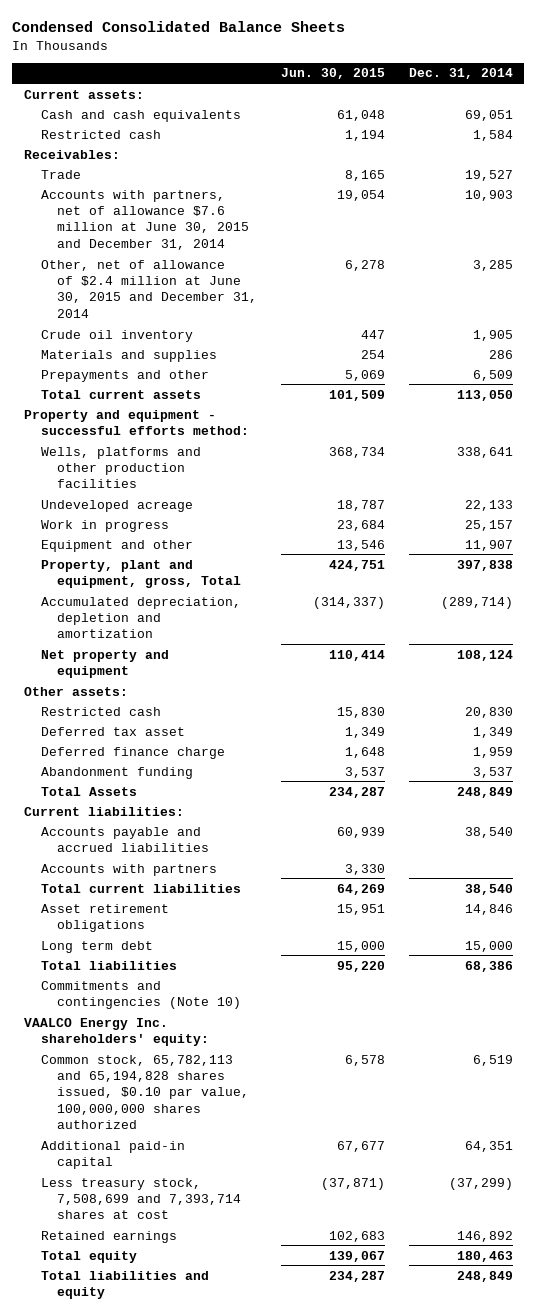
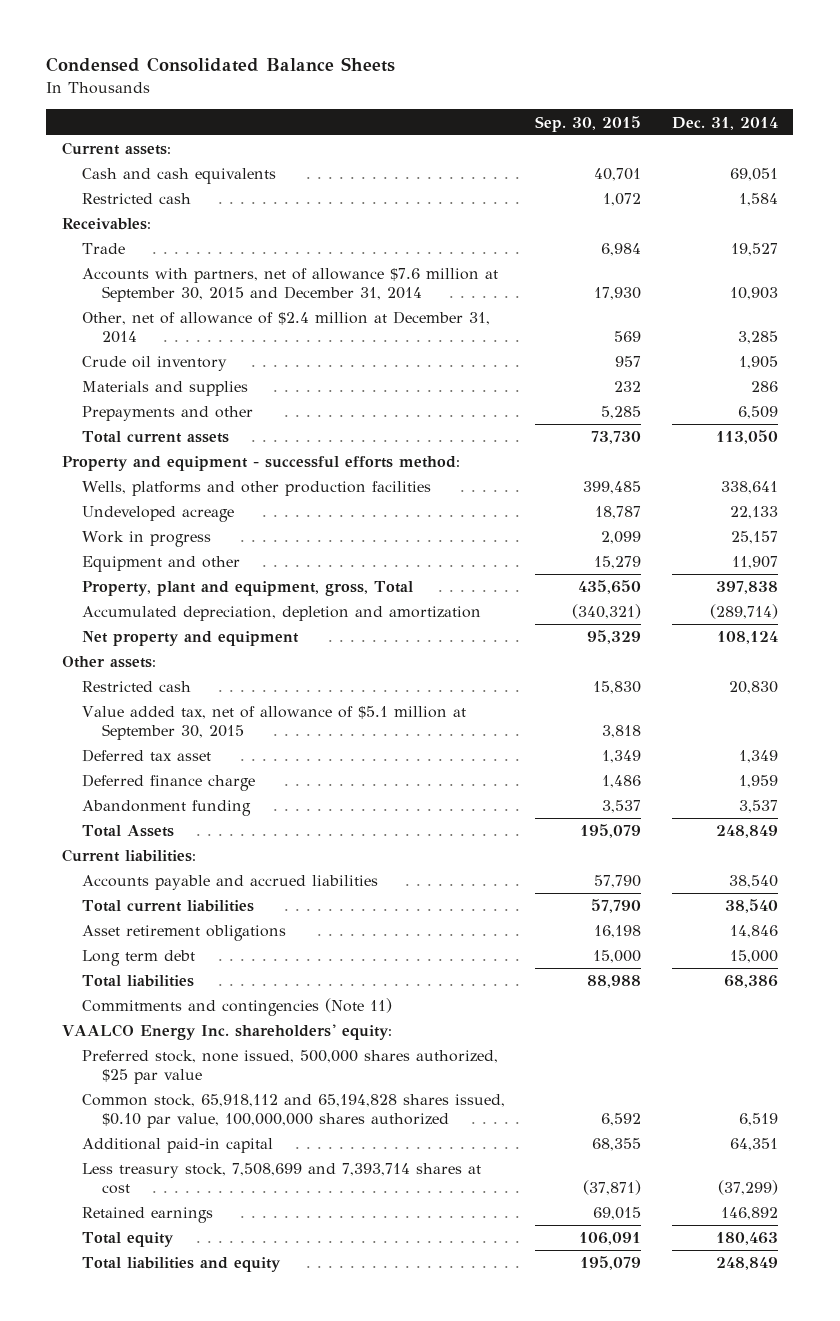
[280,68,385,80] Jun. 30, 2015 -> none
none -> [535,115,642,132] Sep. 30, 2015
[40,189,250,250] Accounts with partners, net of allowance $7.6 million at June 30, 2015 and December 31, 2014 -> [81,268,498,303] Accounts with partners, net of allowance $7.6 million at September 30, 2015 and December 31, 2014
[40,259,258,318] Other, net of allowance of $2.4 million at June 30, 2015 and December 31, 2014 -> [81,311,490,344] Other, net of allowance of $2.4 million at December 31, 2014
none -> [81,706,466,741] Value added tax, net of allowance of $5.1 million at September 30, 2015
[40,863,217,876] Accounts with partners -> none
[40,980,242,1009] Commitments and contingencies (Note 10) -> [81,998,392,1017] Commitments and contingencies (Note 11)
none -> [81,1050,498,1085] Preferred stock, none issued, 500,000 shares authorized, $25 par value
[40,1054,250,1129] Common stock, 65,782,113 and 65,194,828 shares issued, $0.10 par value, 100,000,000 shares authorized -> [81,1094,505,1129] Common stock, 65,918,112 and 65,194,828 shares issued, $0.10 par value, 100,000,000 shares authorized

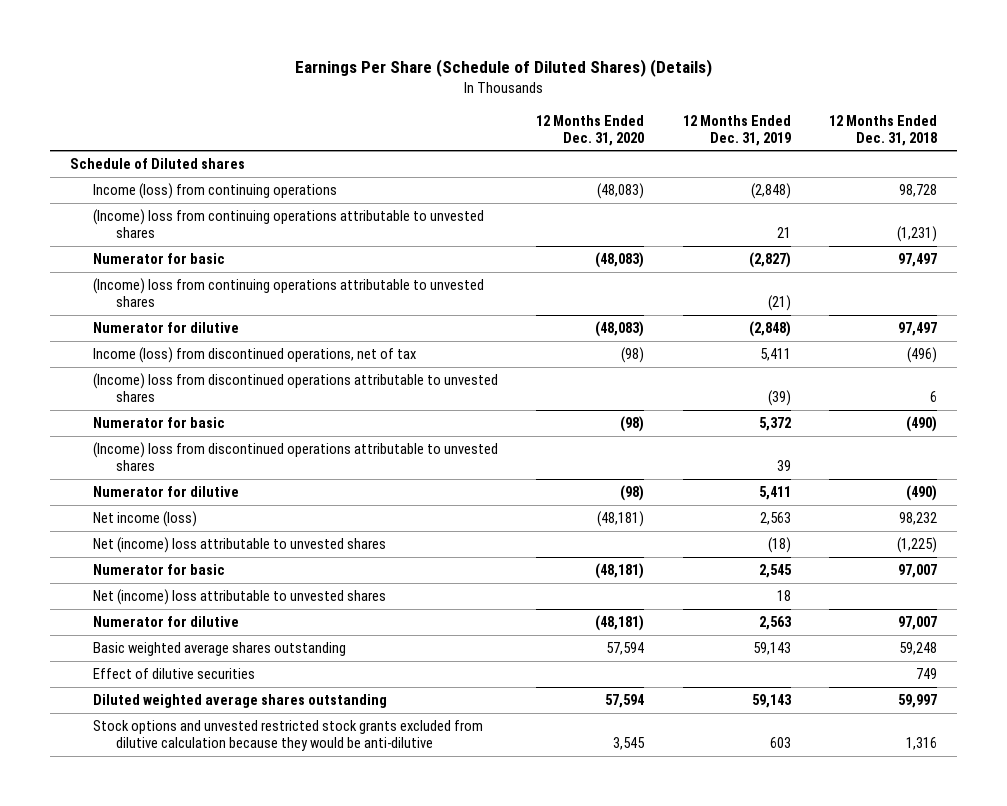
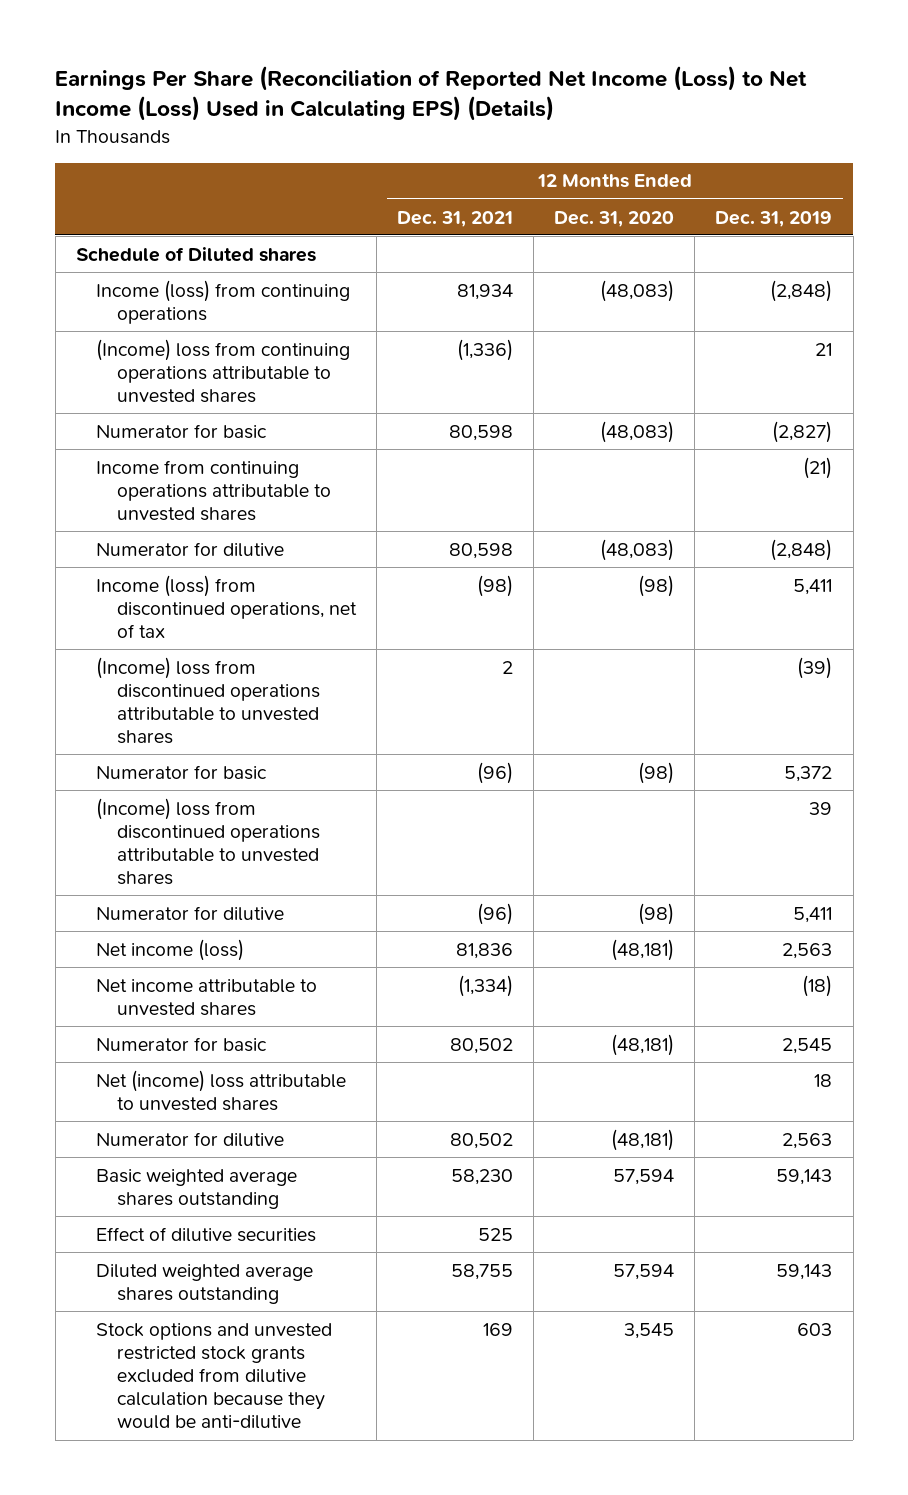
[294,59,712,78] Earnings Per Share (Schedule of Diluted Shares) (Details) -> [55,65,808,122] Earnings Per Share (Reconciliation of Reported Net Income (Loss) to Net Income (Loss) Used in Calculating EPS) (Details)
[829,114,938,146] 12 Months Ended Dec. 31, 2018 -> none
none -> [396,210,513,227] Dec. 31, 2021
[92,278,484,307] (Income) loss from continuing operations attributable to unvested shares -> [96,459,331,522] Income from continuing operations attributable to unvested shares
[92,537,386,554] Net (income) loss attributable to unvested shares -> [96,978,318,1016] Net income attributable to unvested shares

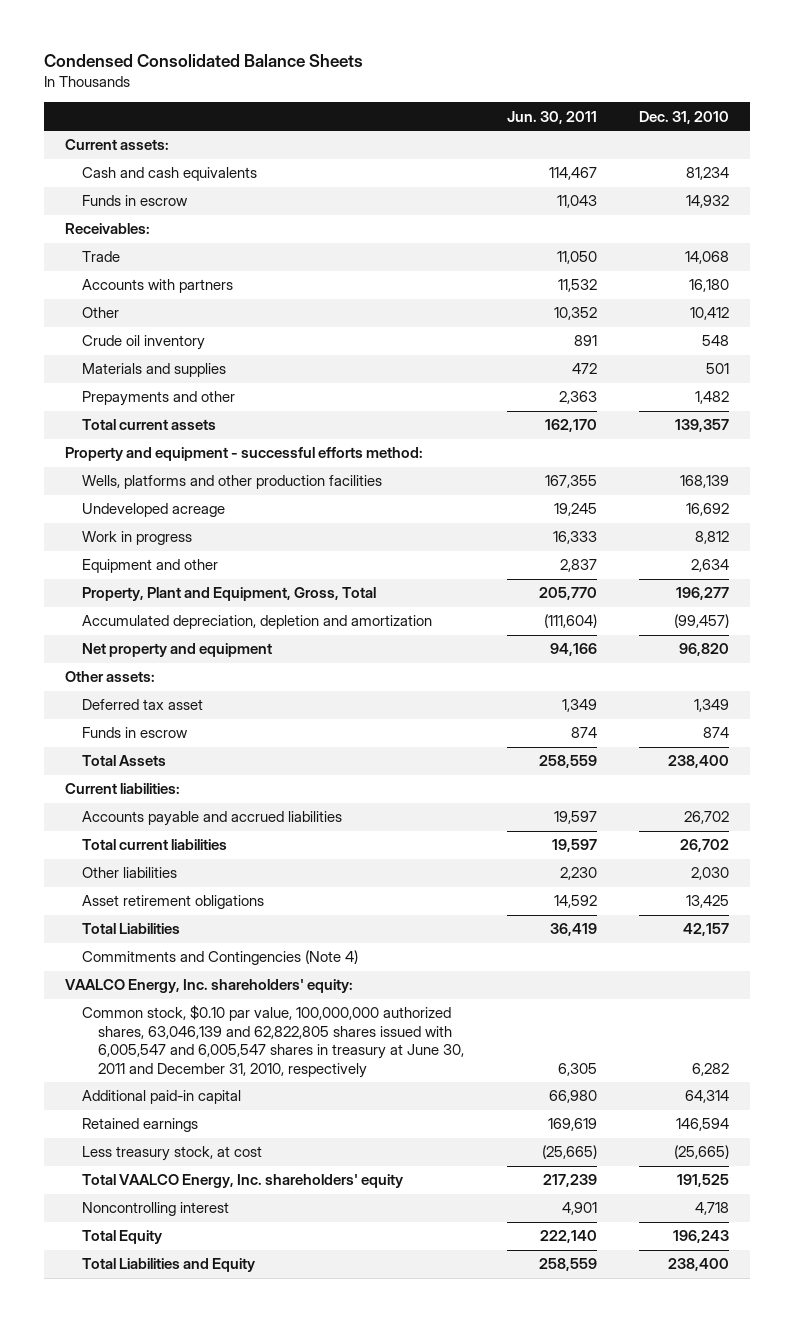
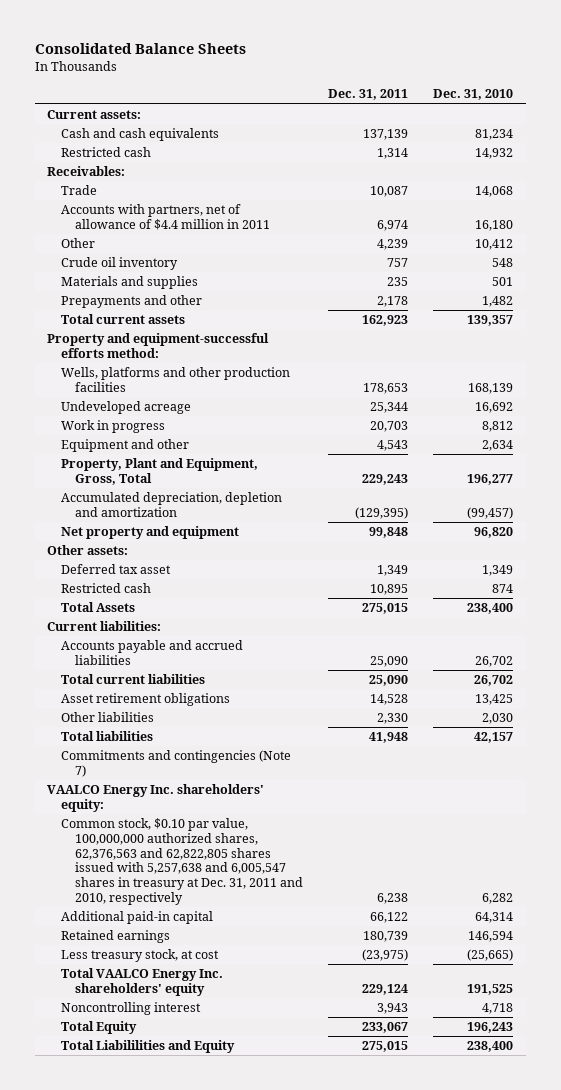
[43,53,363,67] Condensed Consolidated Balance Sheets -> [34,43,246,55] Consolidated Balance Sheets
[506,110,597,124] Jun. 30, 2011 -> none
none -> [328,89,409,101] Dec. 31, 2011
[81,195,188,207] Funds in escrow -> [61,147,152,158] Restricted cash
[81,279,233,294] Accounts with partners -> [61,204,271,230] Accounts with partners, net of allowance of $4.4 million in 2011
[64,447,423,462] Property and equipment - successful efforts method: -> [47,333,270,358] Property and equipment-successful efforts method:
[81,727,188,739] Funds in escrow -> [61,583,152,594] Restricted cash
[81,867,177,879] Other liabilities -> [61,712,155,723] Other liabilities
[81,923,180,935] Total Liabilities -> [61,731,154,742] Total liabilities
[81,950,358,966] Commitments and Contingencies (Note 4) -> [61,750,292,777] Commitments and contingencies (Note 7)
[64,979,353,994] VAALCO Energy, Inc. shareholders' equity: -> [47,784,265,812] VAALCO Energy Inc. shareholders' equity:
[81,1005,465,1078] Common stock, $0.10 par value, 100,000,000 authorized shares, 63,046,139 and 62,822,805 shares issued with 6,005,547 and 6,005,547 shares in treasury at June 30, 2011 and December 31, 2010, respectively -> [61,818,304,905] Common stock, $0.10 par value, 100,000,000 authorized shares, 62,376,563 and 62,822,805 shares issued with 5,257,638 and 6,005,547 shares in treasury at Dec. 31, 2011 and 2010, respectively
[81,1174,403,1189] Total VAALCO Energy, Inc. shareholders' equity -> [61,968,224,996] Total VAALCO Energy Inc. shareholders' equity
[81,1258,255,1273] Total Liabilities and Equity -> [61,1040,236,1054] Total Liabililities and Equity

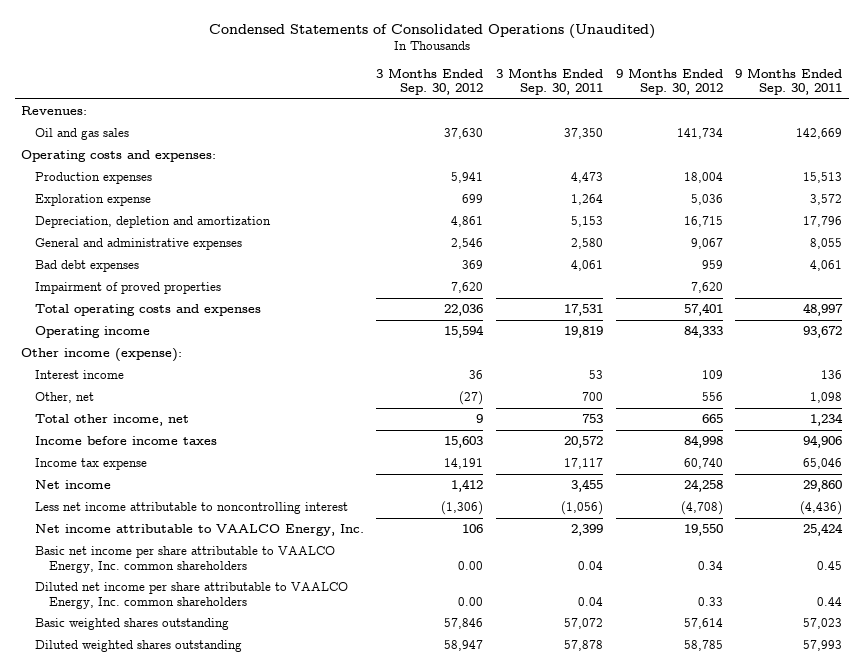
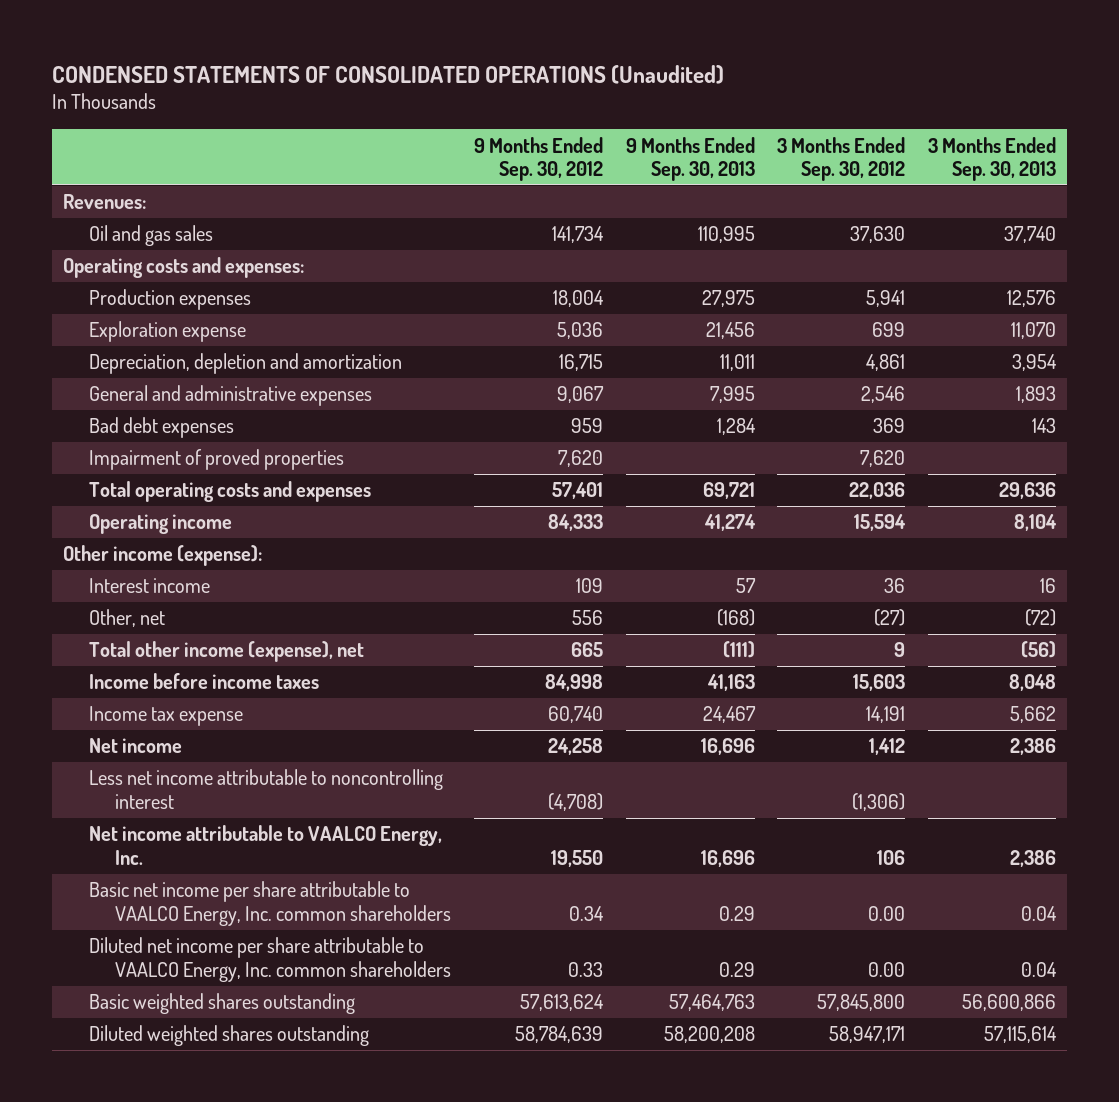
[208,23,655,39] Condensed Statements of Consolidated Operations (Unaudited) -> [51,64,724,84] CONDENSED STATEMENTS OF CONSOLIDATED OPERATIONS (Unaudited)
[496,67,604,96] 3 Months Ended Sep. 30, 2011 -> none
[735,67,843,96] 9 Months Ended Sep. 30, 2011 -> none
none -> [625,136,755,182] 9 Months Ended Sep. 30, 2013
none -> [928,136,1057,182] 3 Months Ended Sep. 30, 2013
[34,414,189,427] Total other income, net -> [89,641,365,663] Total other income (expense), net
[444,618,484,630] 57,846 -> [817,994,906,1012] 57,845,800
[683,618,723,630] 57,614 -> [520,994,605,1012] 57,613,624
[444,640,484,652] 58,947 -> [829,1026,906,1044] 58,947,171
[683,640,723,652] 58,785 -> [515,1026,604,1044] 58,784,639

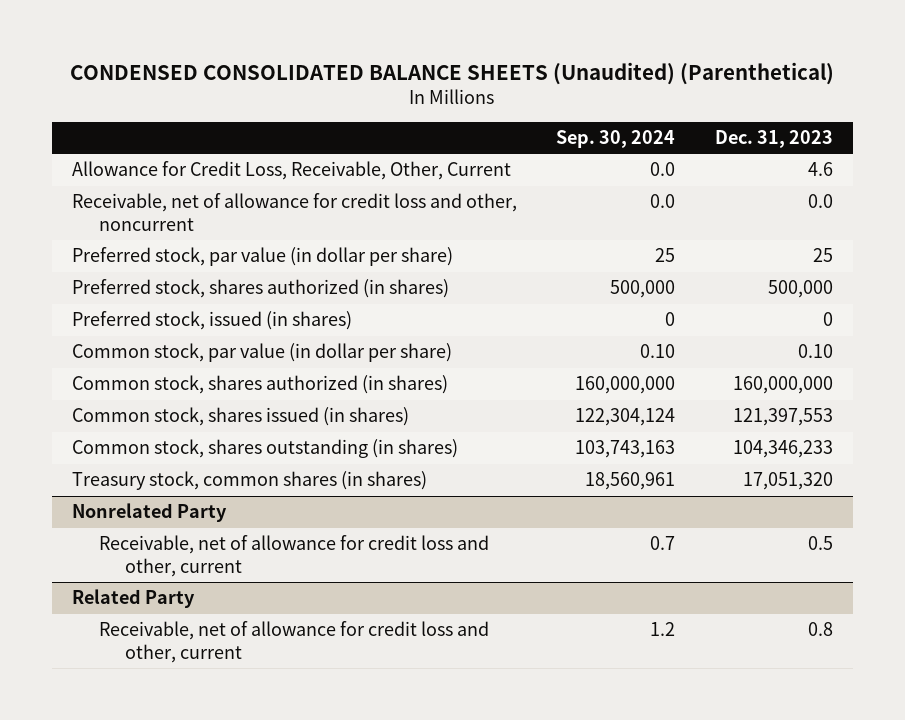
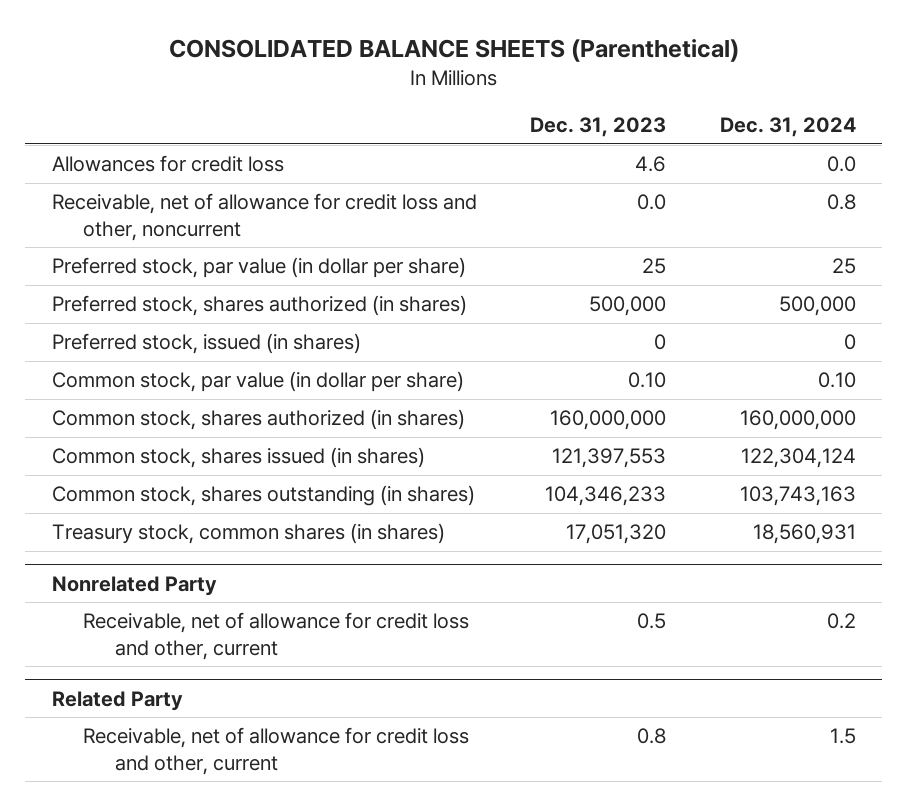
[70,61,835,85] CONDENSED CONSOLIDATED BALANCE SHEETS (Unaudited) (Parenthetical) -> [168,39,739,63] CONSOLIDATED BALANCE SHEETS (Parenthetical)
[556,130,676,149] Sep. 30, 2024 -> none
none -> [719,117,856,138] Dec. 31, 2024
[71,161,511,181] Allowance for Credit Loss, Receivable, Other, Current -> [51,155,284,173] Allowances for credit loss

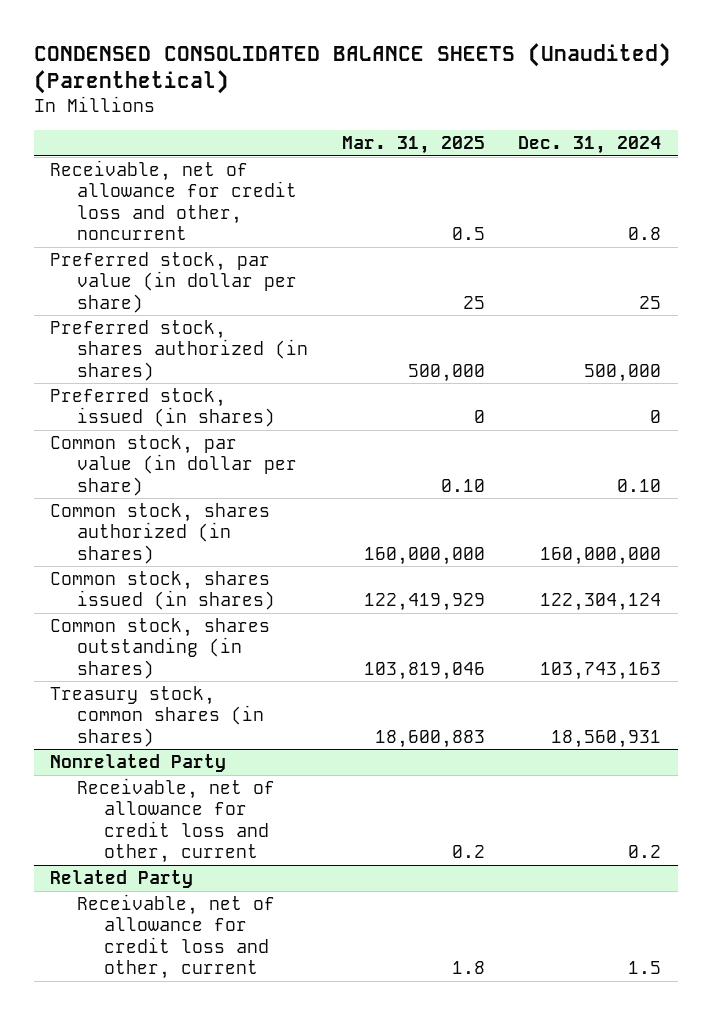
[168,39,739,63] CONSOLIDATED BALANCE SHEETS (Parenthetical) -> [33,43,671,95] CONDENSED CONSOLIDATED BALANCE SHEETS (Unaudited) (Parenthetical)
[530,117,667,138] Dec. 31, 2023 -> none
none -> [341,136,485,155] Mar. 31, 2025
[51,155,284,173] Allowances for credit loss -> none

